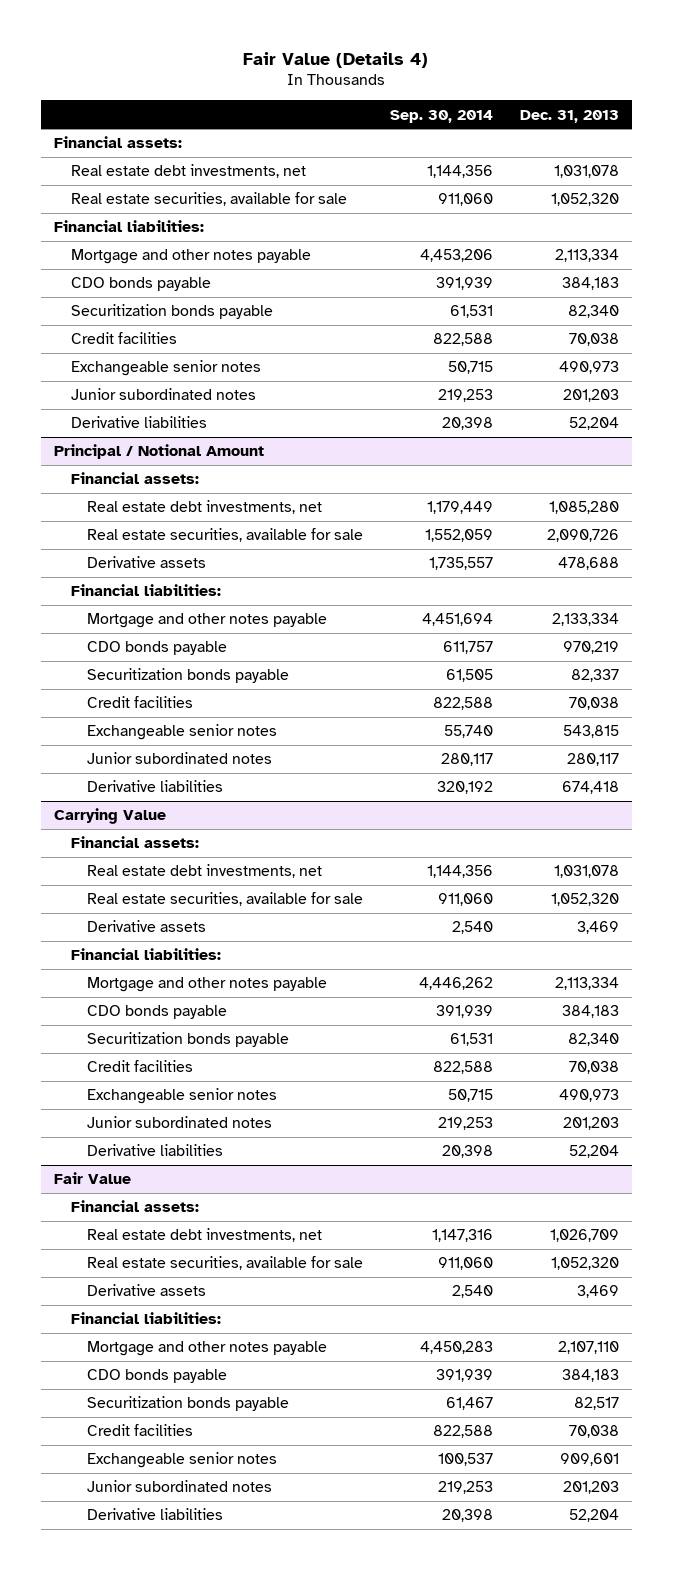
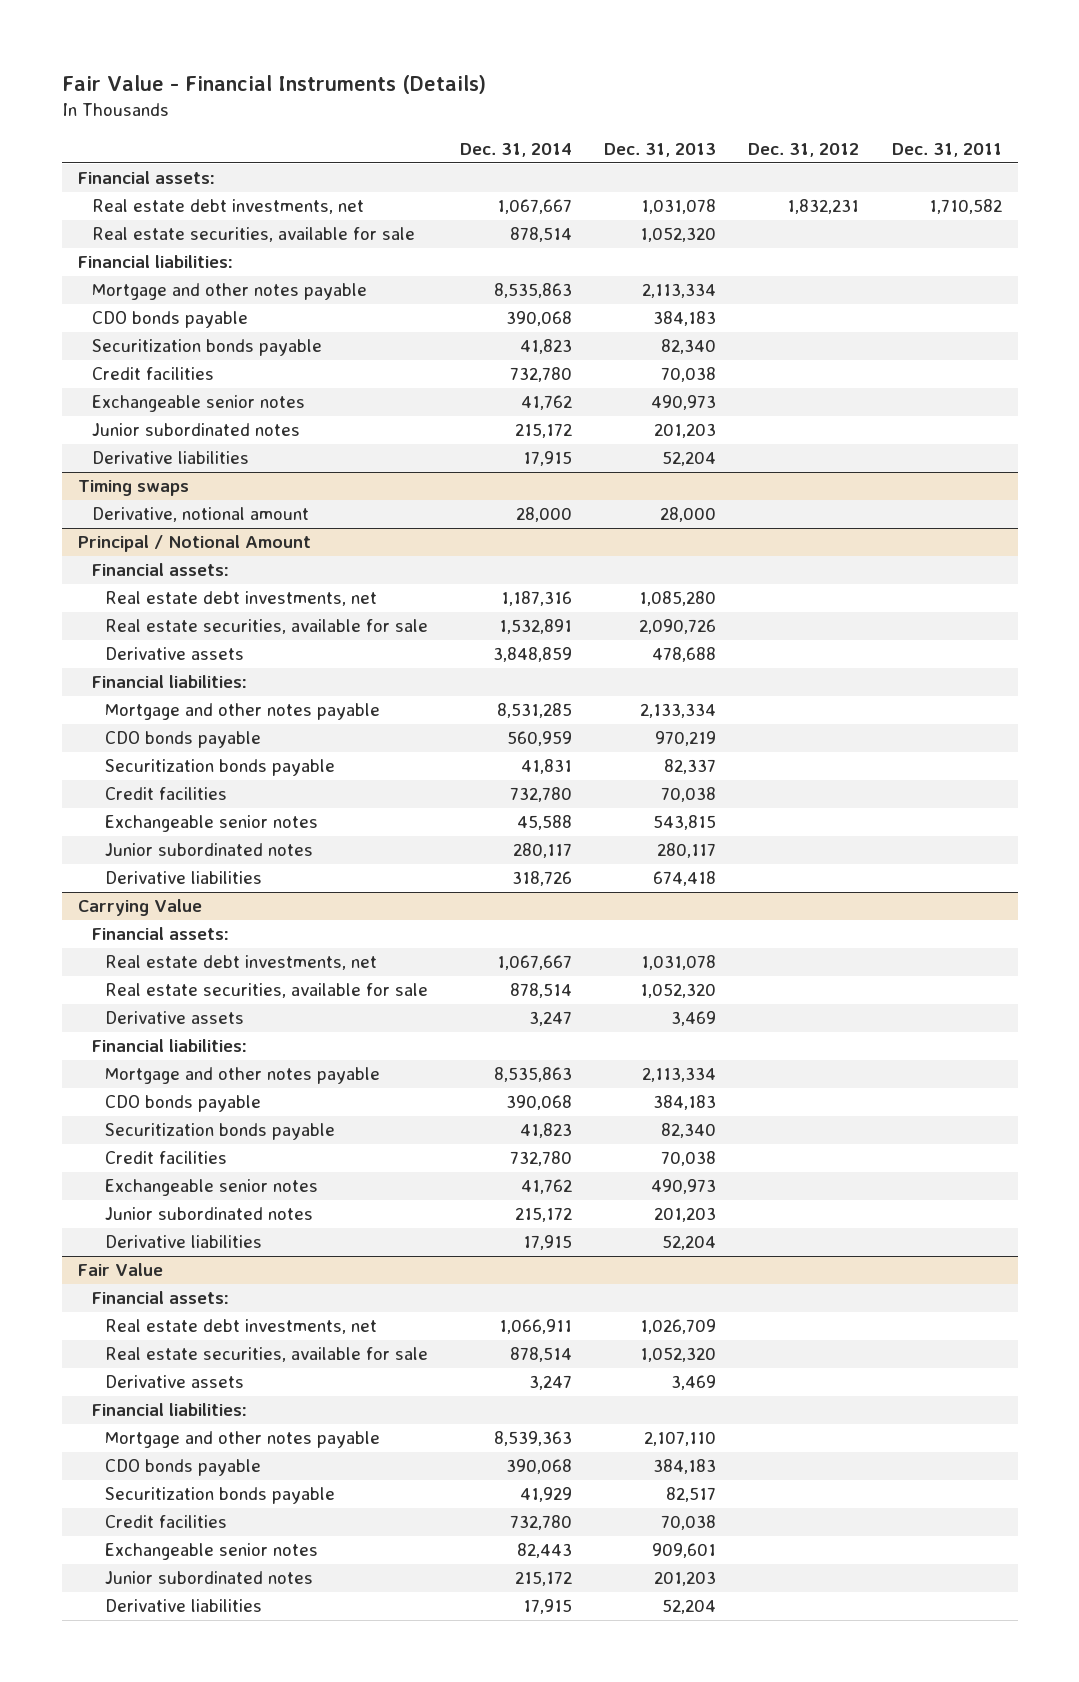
[243,51,429,68] Fair Value (Details 4) -> [61,74,486,94] Fair Value - Financial Instruments (Details)
[389,109,493,123] Sep. 30, 2014 -> none
none -> [460,142,573,157] Dec. 31, 2014
none -> [748,142,860,157] Dec. 31, 2012
none -> [891,142,1002,157] Dec. 31, 2011
none -> [77,480,189,497] Timing swaps
none -> [91,507,309,523] Derivative, notional amount

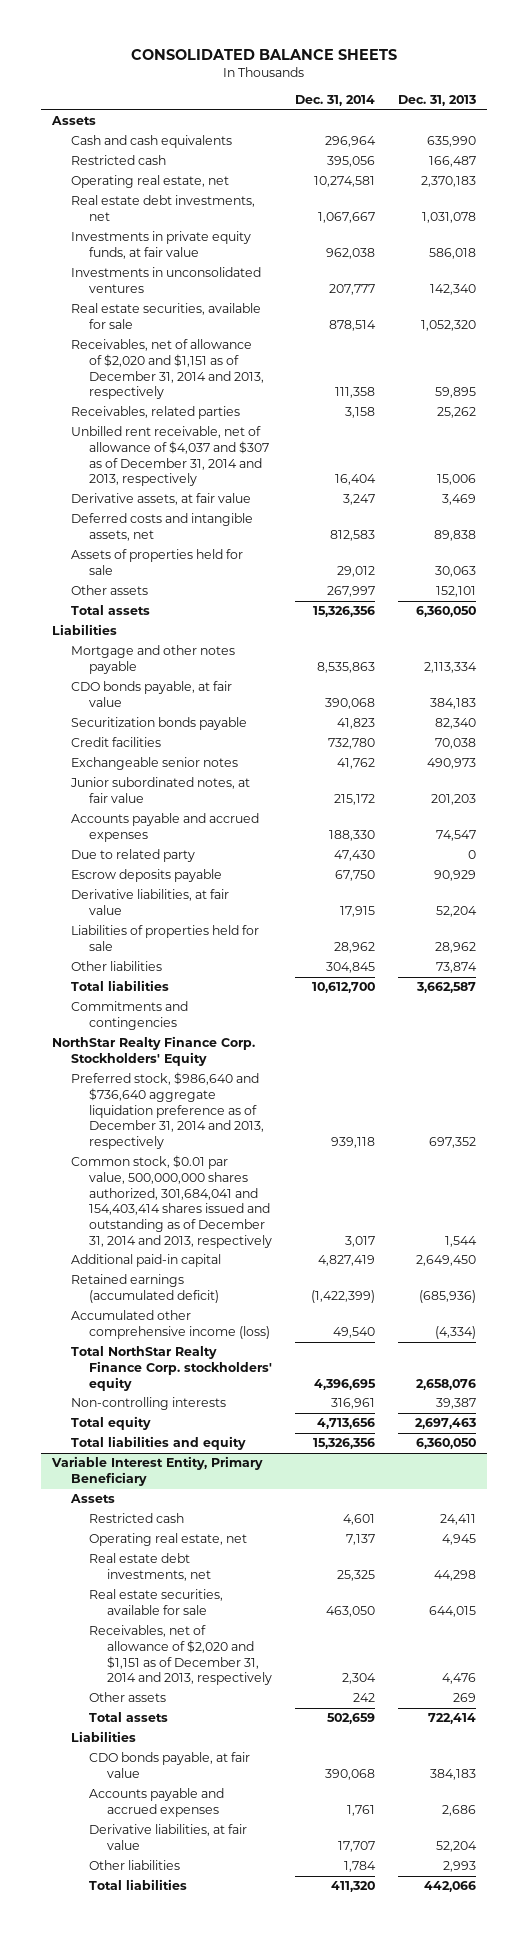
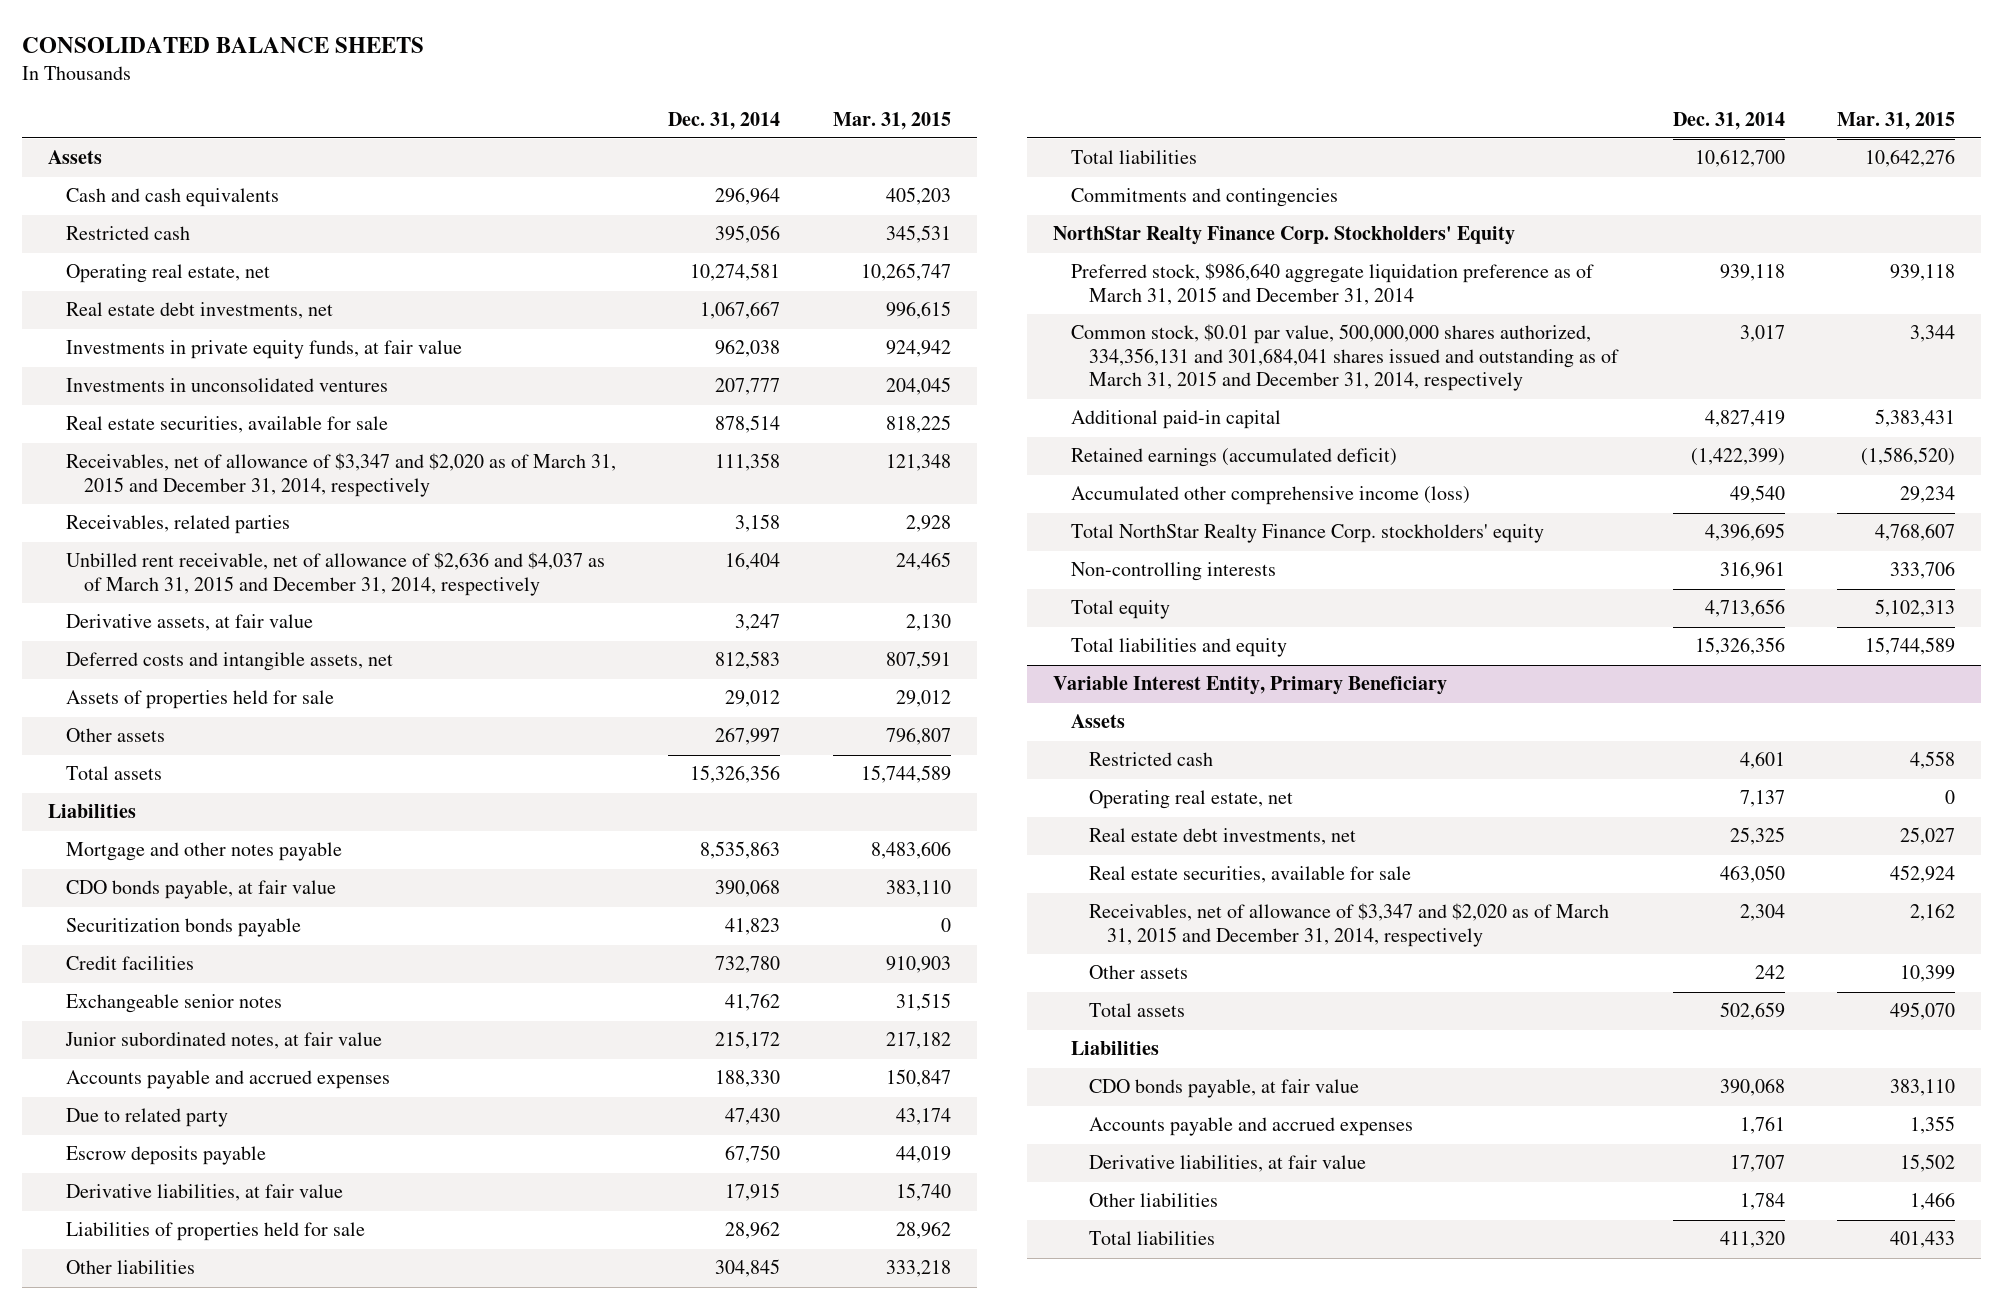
[397,95,476,107] Dec. 31, 2013 -> none
none -> [832,111,951,130] Mar. 31, 2015
[70,339,264,400] Receivables, net of allowance of $2,020 and $1,151 as of December 31, 2014 and 2013, respectively -> [66,453,617,497] Receivables, net of allowance of $3,347 and $2,020 as of March 31, 2015 and December 31, 2014, respectively
[70,426,269,487] Unbilled rent receivable, net of allowance of $4,037 and $307 as of December 31, 2014 and 2013, respectively -> [66,552,606,596] Unbilled rent receivable, net of allowance of $2,636 and $4,037 as of March 31, 2015 and December 31, 2014, respectively
[70,1072,264,1150] Preferred stock, $986,640 and $736,640 aggregate liquidation preference as of December 31, 2014 and 2013, respectively -> [1070,263,1594,305] Preferred stock, $986,640 aggregate liquidation preference as of March 31, 2015 and December 31, 2014
[70,1155,272,1248] Common stock, $0.01 par value, 500,000,000 shares authorized, 301,684,041 and 154,403,414 shares issued and outstanding as of December 31, 2014 and 2013, respectively -> [1070,324,1619,392] Common stock, $0.01 par value, 500,000,000 shares authorized, 334,356,131 and 301,684,041 shares issued and outstanding as of March 31, 2015 and December 31, 2014, respectively
[88,1625,273,1686] Receivables, net of allowance of $2,020 and $1,151 as of December 31, 2014 and 2013, respectively -> [1088,903,1609,947] Receivables, net of allowance of $3,347 and $2,020 as of March 31, 2015 and December 31, 2014, respectively

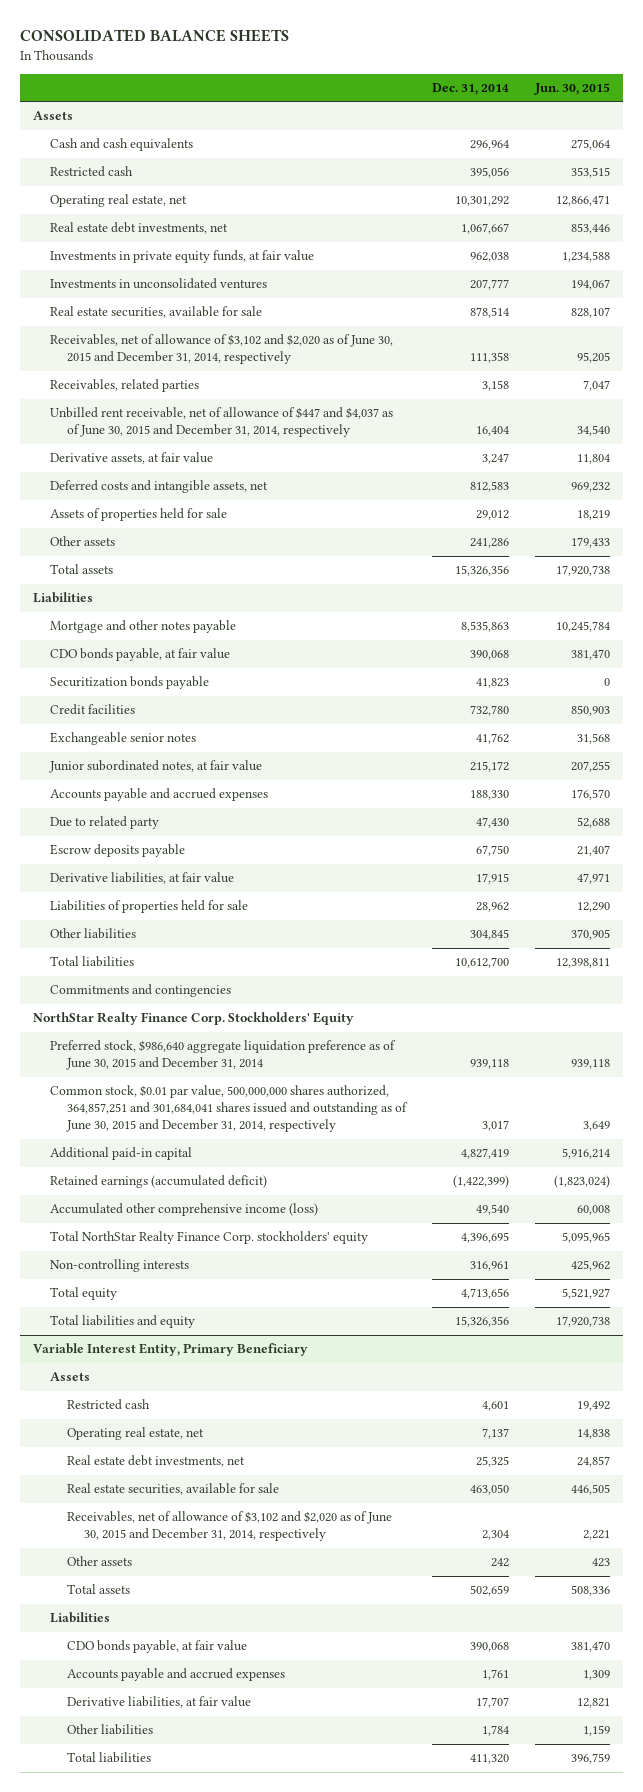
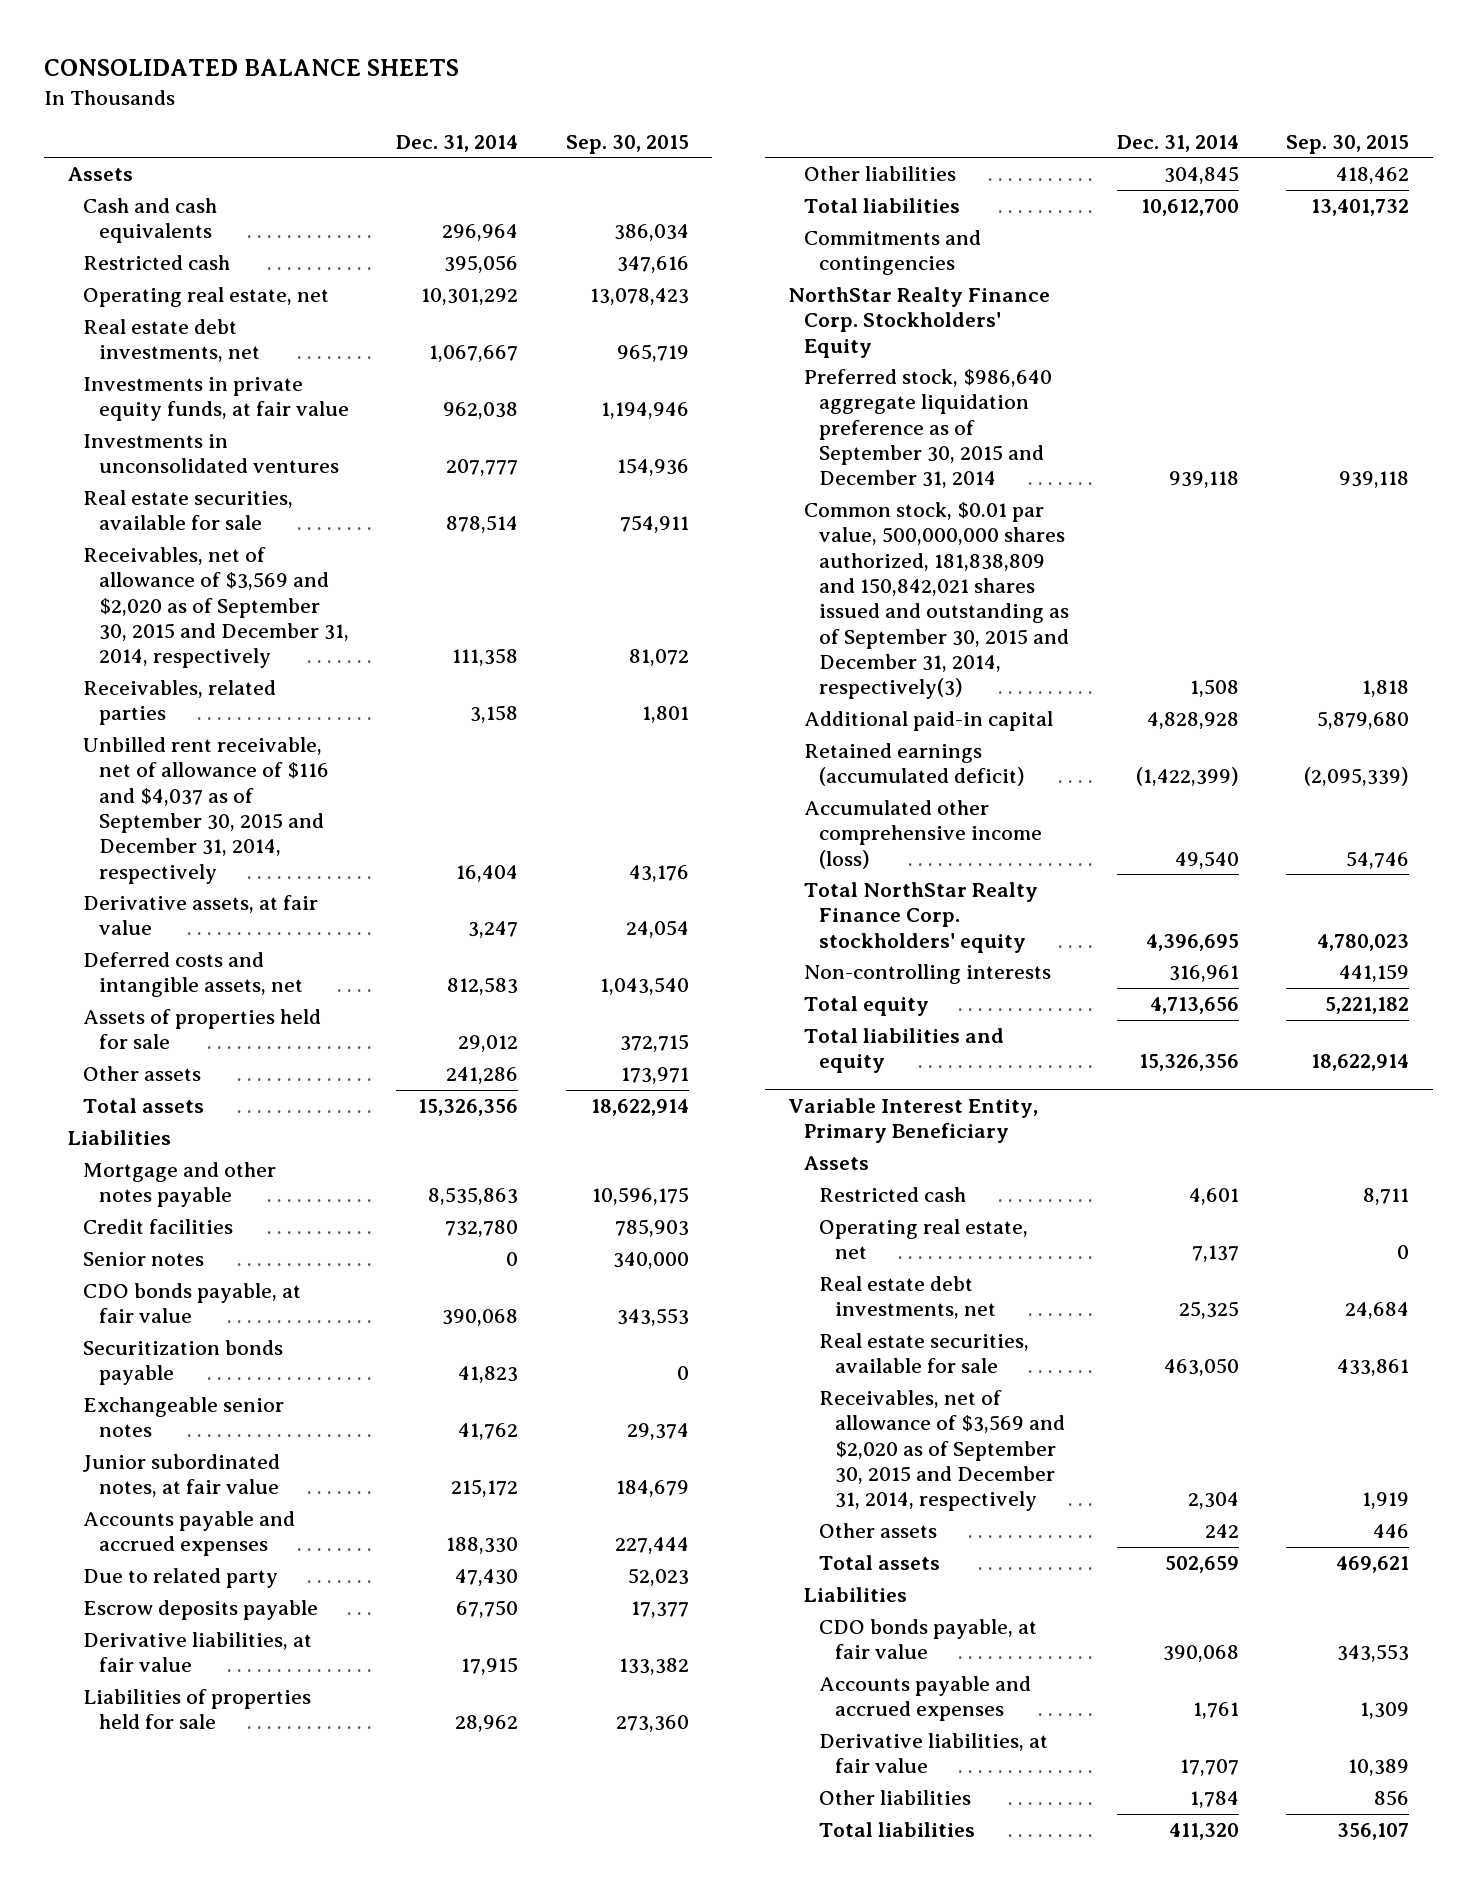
[533,82,610,95] Jun. 30, 2015 -> none
none -> [565,134,689,154] Sep. 30, 2015
[50,334,394,365] Receivables, net of allowance of $3,102 and $2,020 as of June 30, 2015 and December 31, 2014, respectively -> [83,547,349,669] Receivables, net of allowance of $3,569 and $2,020 as of September 30, 2015 and December 31, 2014, respectively
[50,407,394,438] Unbilled rent receivable, net of allowance of $447 and $4,037 as of June 30, 2015 and December 31, 2014, respectively -> [83,737,329,884] Unbilled rent receivable, net of allowance of $116 and $4,037 as of September 30, 2015 and December 31, 2014, respectively
[50,704,136,716] Credit facilities -> [83,1219,234,1235] Credit facilities
none -> [83,1252,205,1267] Senior notes
[50,1040,397,1071] Preferred stock, $986,640 aggregate liquidation preference as of June 30, 2015 and December 31, 2014 -> [803,369,1052,489] Preferred stock, $986,640 aggregate liquidation preference as of September 30, 2015 and December 31, 2014
[50,1085,408,1133] Common stock, $0.01 par value, 500,000,000 shares authorized, 364,857,251 and 301,684,041 shares issued and outstanding as of June 30, 2015 and December 31, 2014, respectively -> [803,502,1070,700] Common stock, $0.01 par value, 500,000,000 shares authorized, 181,838,809 and 150,842,021 shares issued and outstanding as of September 30, 2015 and December 31, 2014, respectively(3)
[481,1120,509,1132] 3,017 -> [1189,679,1239,698] 1,508
[460,1148,509,1160] 4,827,419 -> [1146,712,1239,730] 4,828,928
[66,1511,392,1542] Receivables, net of allowance of $3,102 and $2,020 as of June 30, 2015 and December 31, 2014, respectively -> [819,1390,1065,1512] Receivables, net of allowance of $3,569 and $2,020 as of September 30, 2015 and December 31, 2014, respectively

